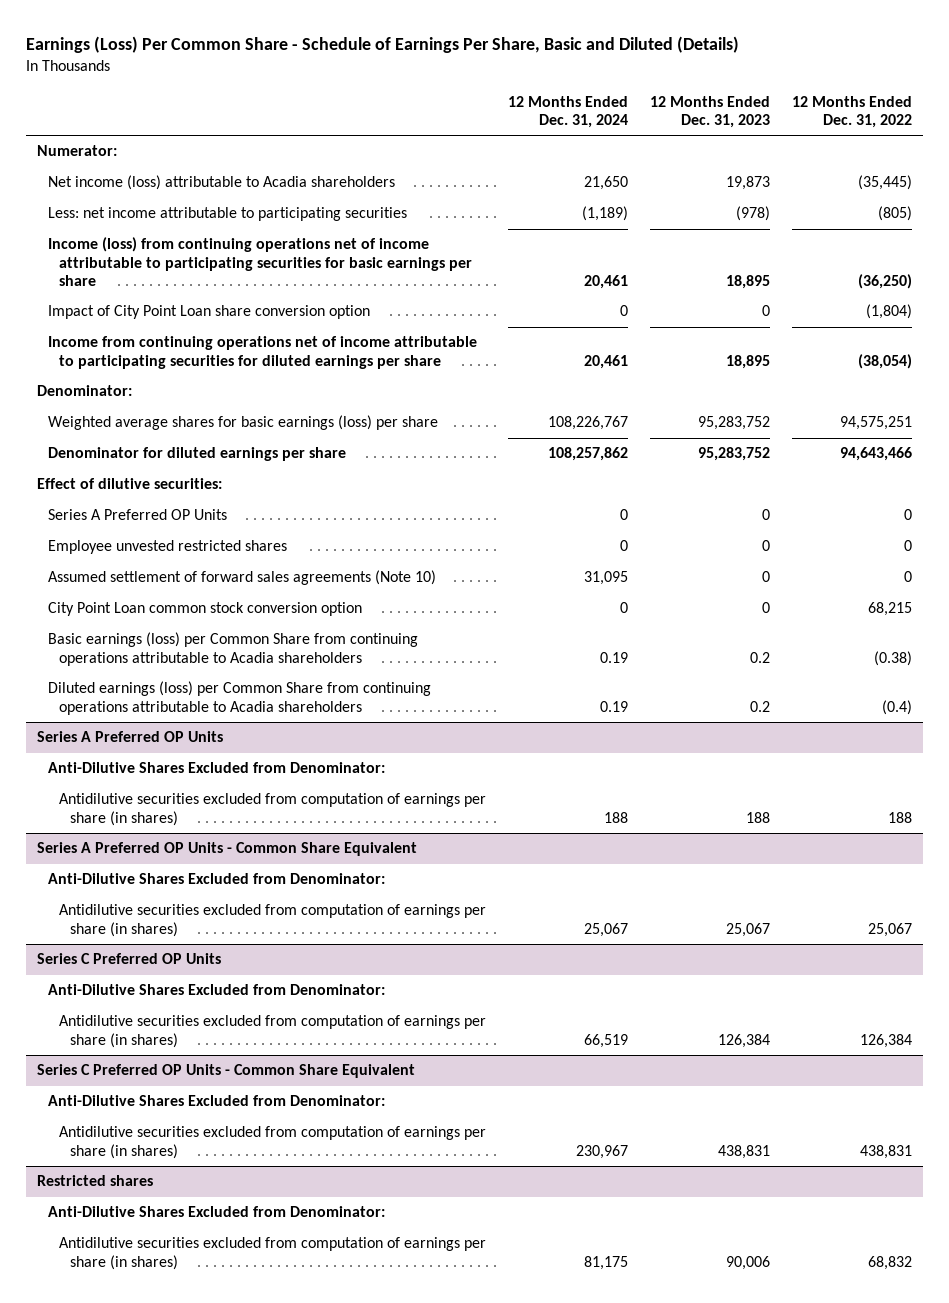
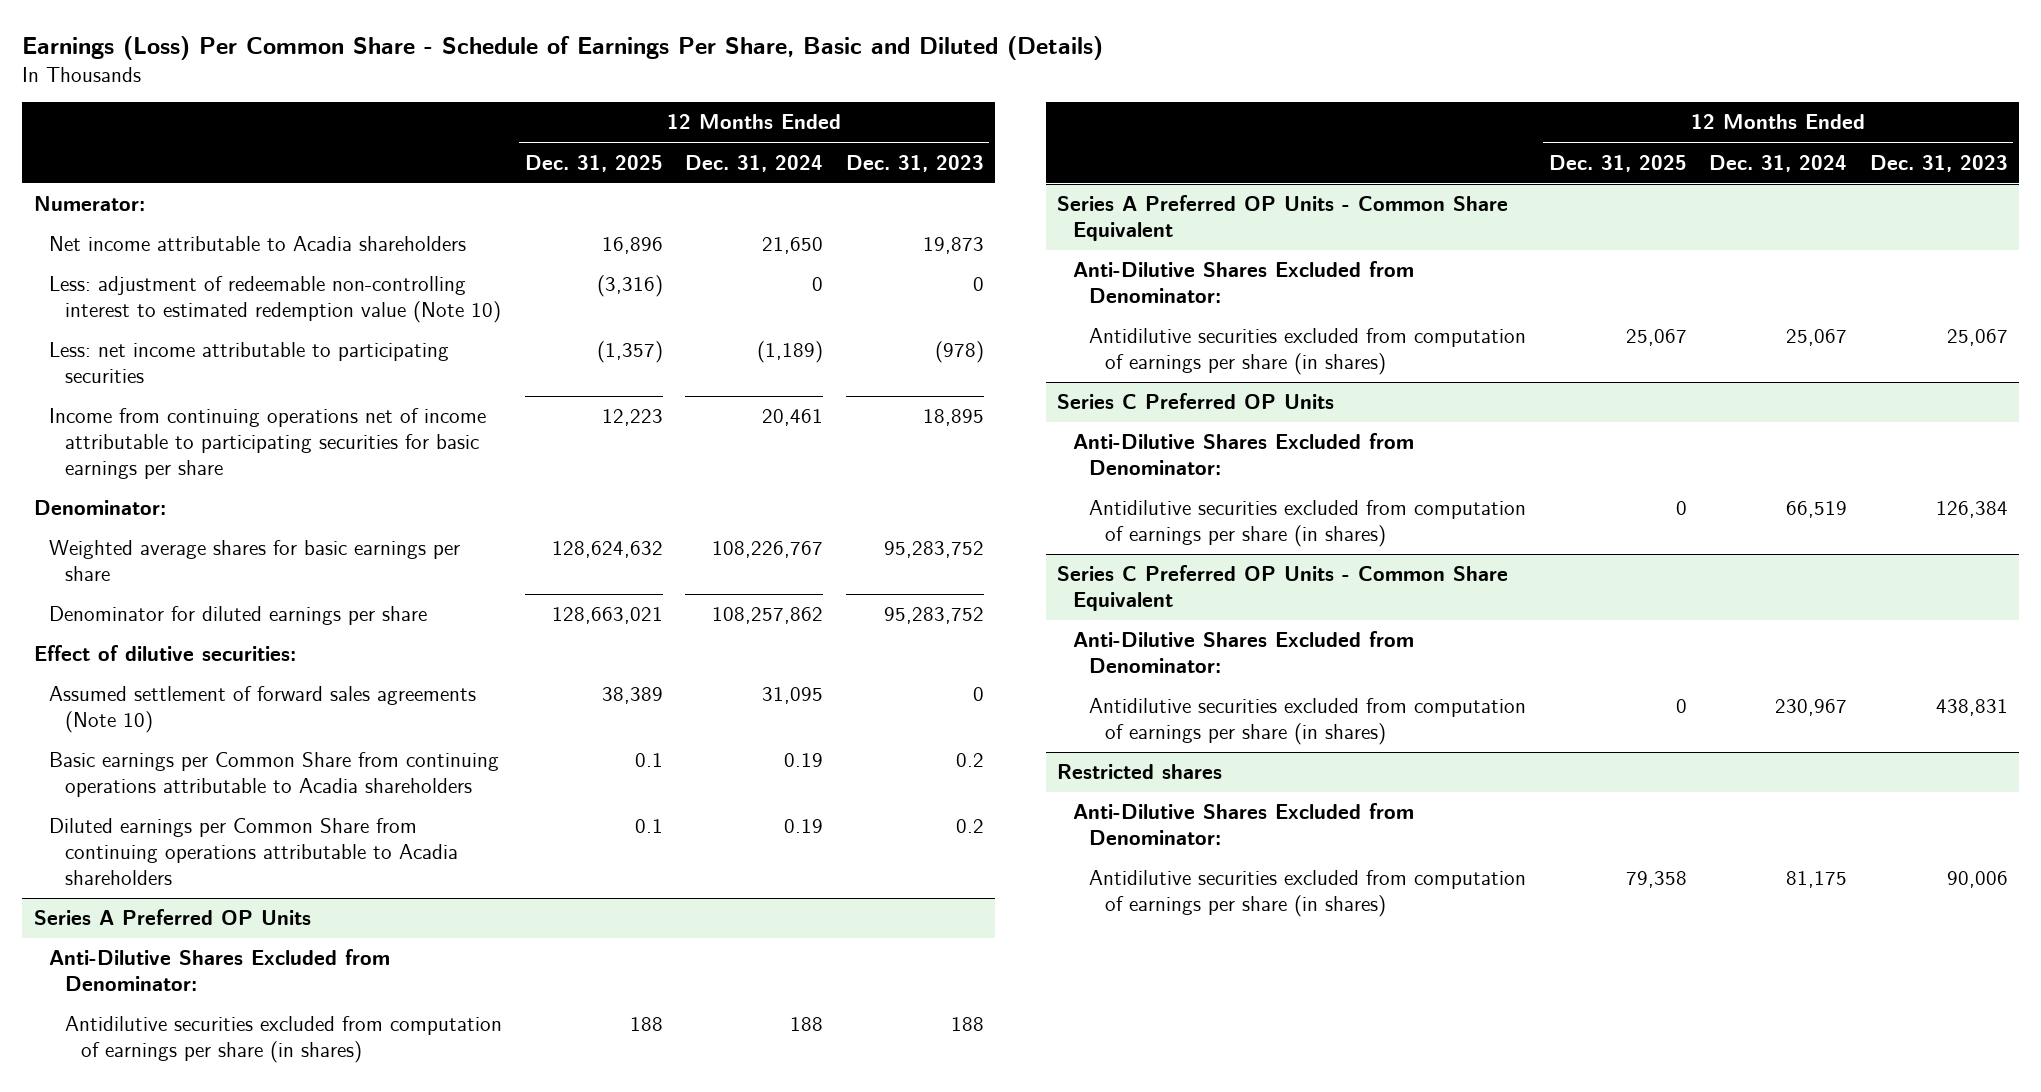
[792,95,913,129] 12 Months Ended Dec. 31, 2022 -> none
none -> [524,154,663,172] Dec. 31, 2025
[48,175,396,191] Net income (loss) attributable to Acadia shareholders -> [49,236,467,252] Net income attributable to Acadia shareholders
none -> [49,276,502,323] Less: adjustment of redeemable non-controlling interest to estimated redemption value (Note 10)
[48,305,371,320] Impact of City Point Loan share conversion option -> none
[48,336,478,369] Income from continuing operations net of income attributable to participating securities for diluted earnings per share -> none
[48,237,473,287] Income (loss) from continuing operations net of income attributable to participating securities for basic earnings per share -> [49,408,487,479] Income from continuing operations net of income attributable to participating securities for basic earnings per share
[48,415,439,431] Weighted average shares for basic earnings (loss) per share -> [49,540,461,581] Weighted average shares for basic earnings per share
[48,509,228,521] Series A Preferred OP Units -> none
[48,540,288,555] Employee unvested restricted shares -> none
[48,602,363,617] City Point Loan common stock conversion option -> none
[48,632,419,666] Basic earnings (loss) per Common Share from continuing operations attributable to Acadia shareholders -> [49,752,500,797] Basic earnings per Common Share from continuing operations attributable to Acadia shareholders
[48,681,432,715] Diluted earnings (loss) per Common Share from continuing operations attributable to Acadia shareholders -> [49,818,459,885] Diluted earnings per Common Share from continuing operations attributable to Acadia shareholders

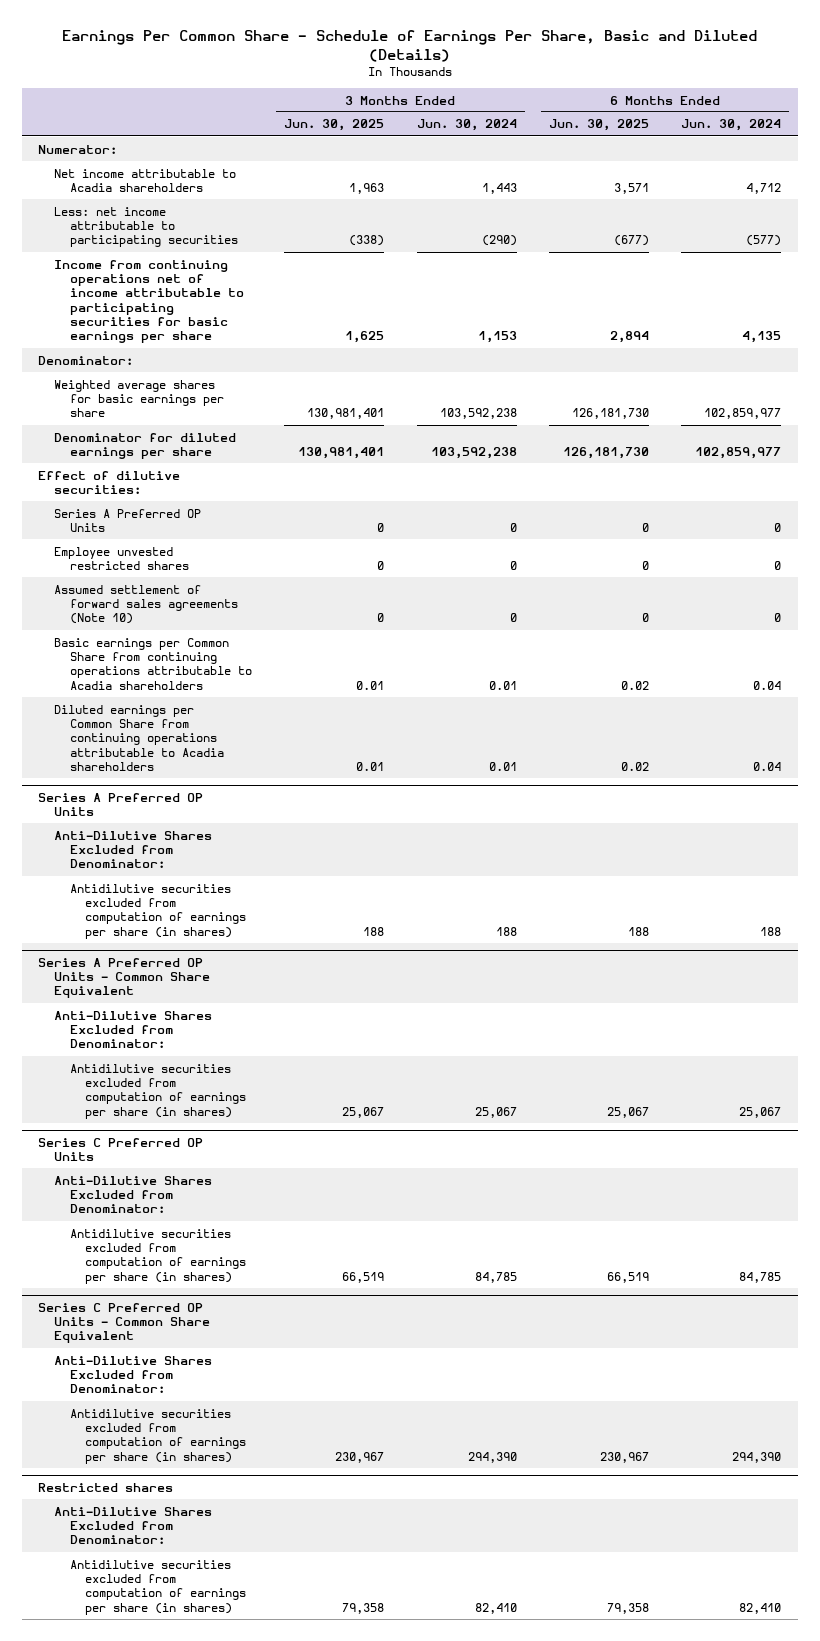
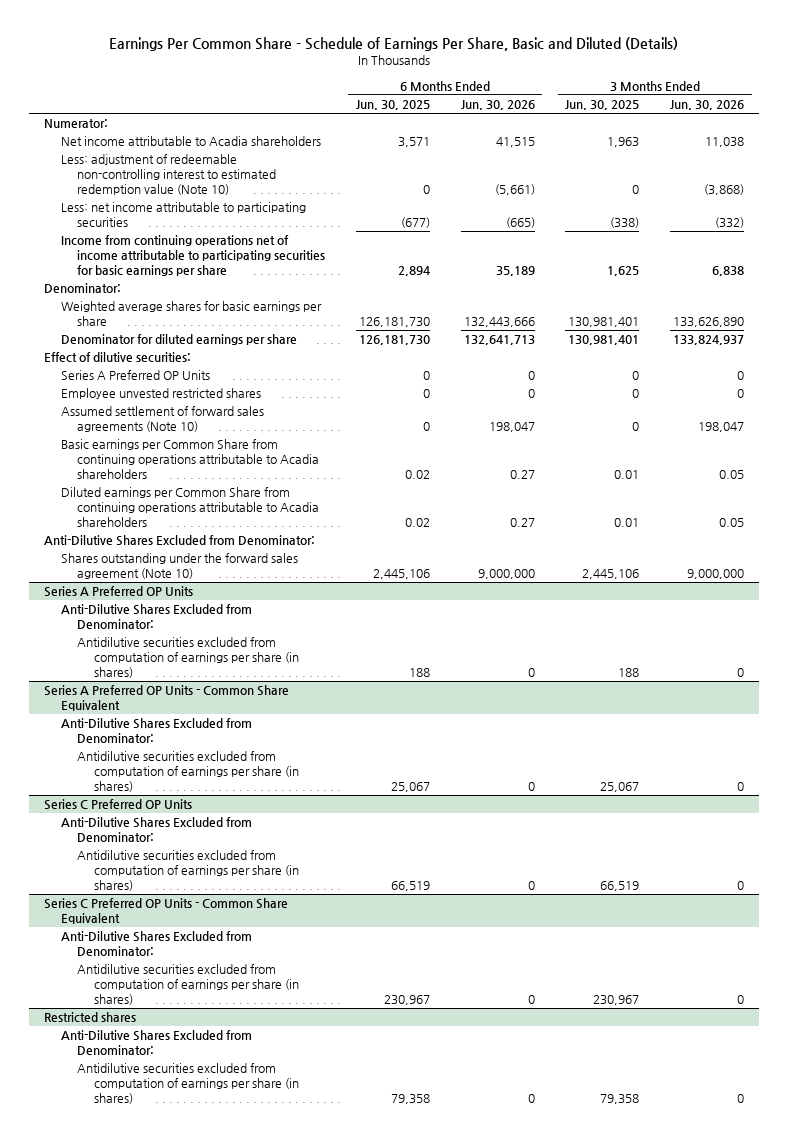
[416,119,517,132] Jun. 30, 2024 -> none
[681,119,782,132] Jun. 30, 2024 -> none
none -> [460,100,535,111] Jun. 30, 2026
none -> [669,100,744,111] Jun. 30, 2026
none -> [60,154,277,196] Less: adjustment of redeemable non-controlling interest to estimated redemption value (Note 10)
none -> [44,535,316,547] Anti-Dilutive Shares Excluded from Denominator:
none -> [60,553,298,580] Shares outstanding under the forward sales agreement (Note 10)

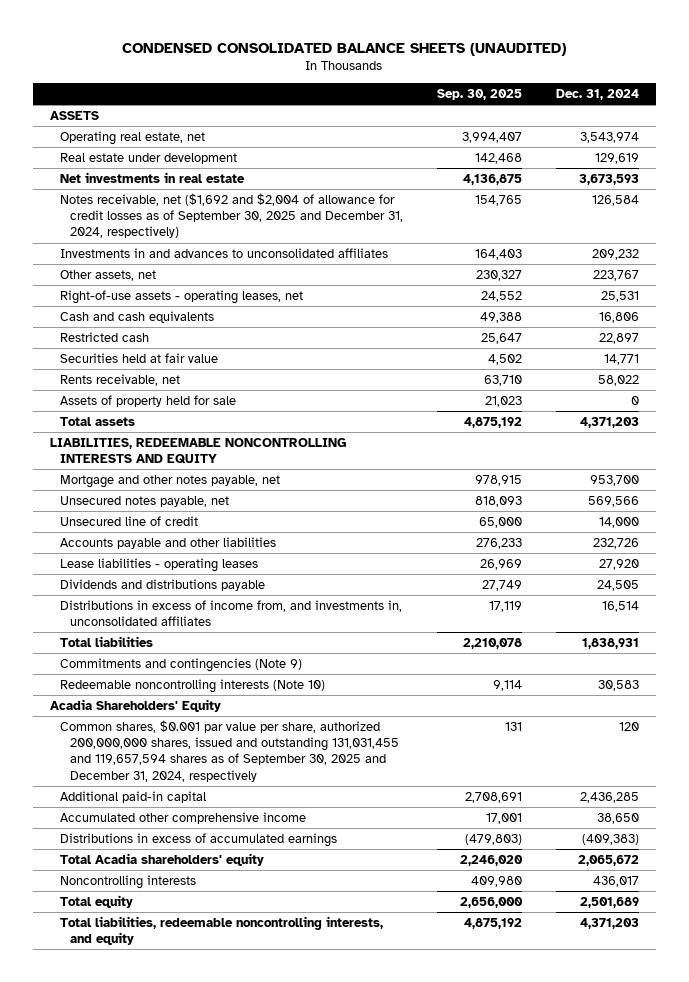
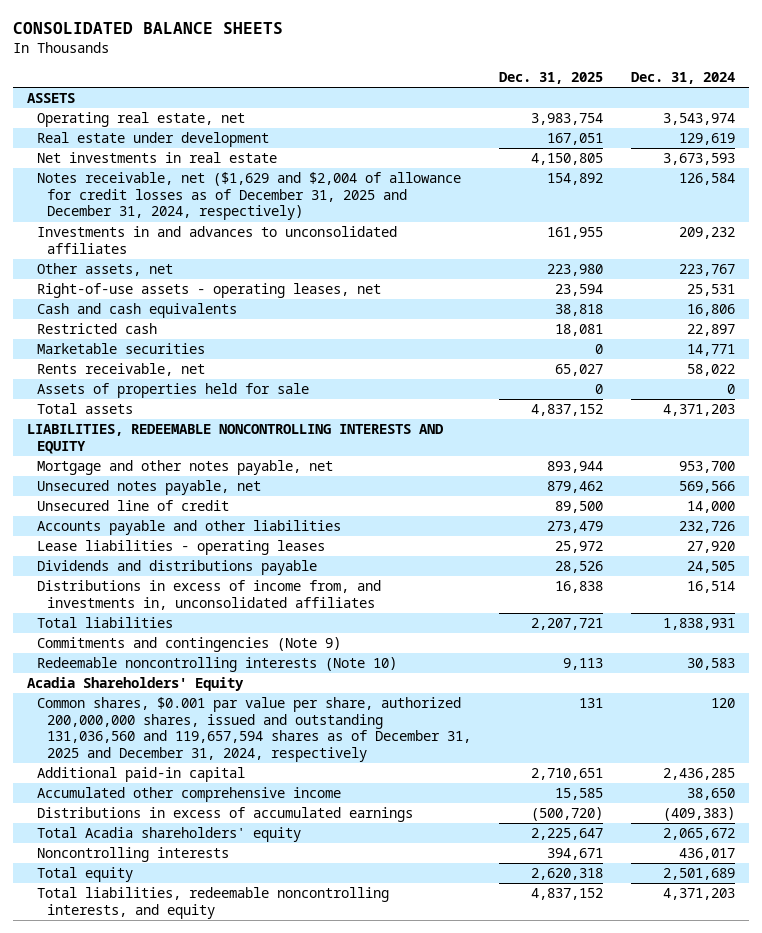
[122,42,567,56] CONDENSED CONSOLIDATED BALANCE SHEETS (UNAUDITED) -> [12,22,283,35] CONSOLIDATED BALANCE SHEETS
[436,88,522,100] Sep. 30, 2025 -> none
none -> [499,71,604,84] Dec. 31, 2025
[59,192,403,239] Notes receivable, net ($1,692 and $2,004 of allowance for credit losses as of September 30, 2025 and December 31, 2024, respectively) -> [37,172,462,221] Notes receivable, net ($1,629 and $2,004 of allowance for credit losses as of December 31, 2025 and December 31, 2024, respectively)
[59,352,218,363] Securities held at fair value -> [37,343,206,355] Marketable securities
[59,394,236,407] Assets of property held for sale -> [37,383,310,399] Assets of properties held for sale
[59,719,399,782] Common shares, $0.001 par value per share, authorized 200,000,000 shares, issued and outstanding 131,031,455 and 119,657,594 shares as of September 30, 2025 and December 31, 2024, respectively -> [37,697,472,763] Common shares, $0.001 par value per share, authorized 200,000,000 shares, issued and outstanding 131,036,560 and 119,657,594 shares as of December 31, 2025 and December 31, 2024, respectively

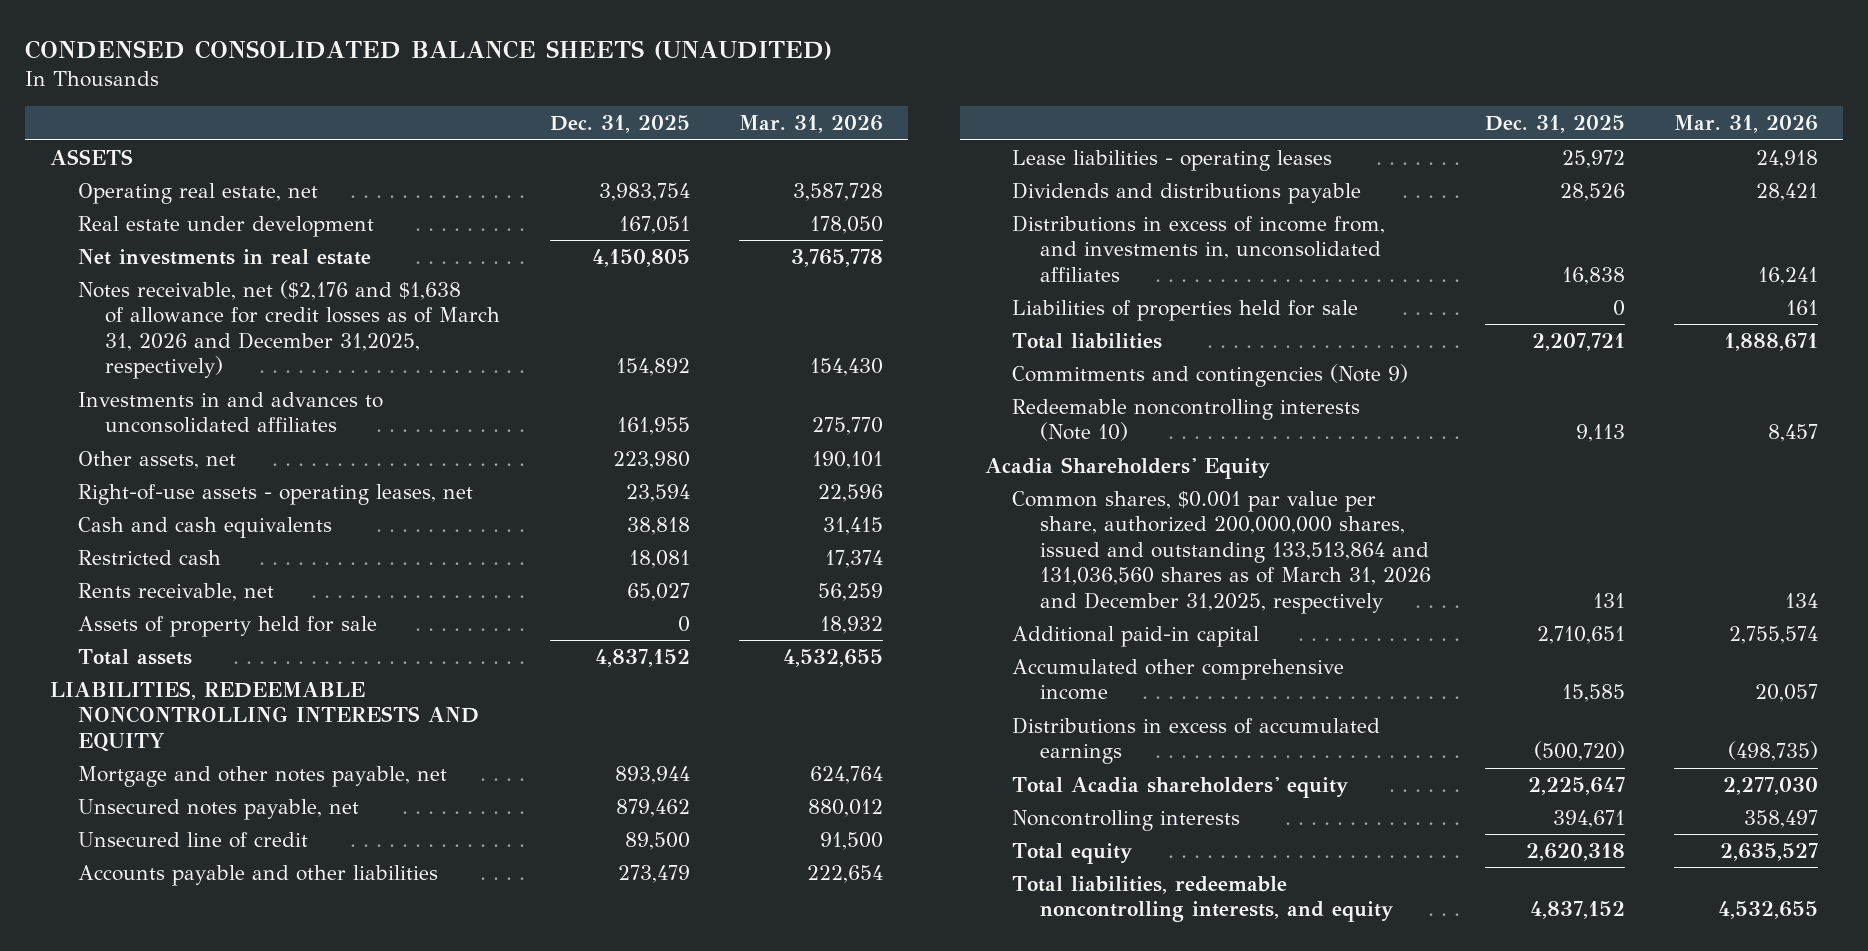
[12,22,283,35] CONSOLIDATED BALANCE SHEETS -> [25,39,833,60] CONDENSED CONSOLIDATED BALANCE SHEETS (UNAUDITED)
[631,71,736,84] Dec. 31, 2024 -> none
none -> [739,115,884,134] Mar. 31, 2026
[37,172,462,221] Notes receivable, net ($1,629 and $2,004 of allowance for credit losses as of December 31, 2025 and December 31, 2024, respectively) -> [77,279,501,380] Notes receivable, net ($2,176 and $1,638 of allowance for credit losses as of March 31, 2026 and December 31,2025, respectively)
[37,343,206,355] Marketable securities -> none
[37,383,310,399] Assets of properties held for sale -> [77,615,377,637] Assets of property held for sale
none -> [1012,299,1359,321] Liabilities of properties held for sale
[37,697,472,763] Common shares, $0.001 par value per share, authorized 200,000,000 shares, issued and outstanding 131,036,560 and 119,657,594 shares as of December 31, 2025 and December 31, 2024, respectively -> [1012,490,1432,614] Common shares, $0.001 par value per share, authorized 200,000,000 shares, issued and outstanding 133,513,864 and 131,036,560 shares as of March 31, 2026 and December 31,2025, respectively

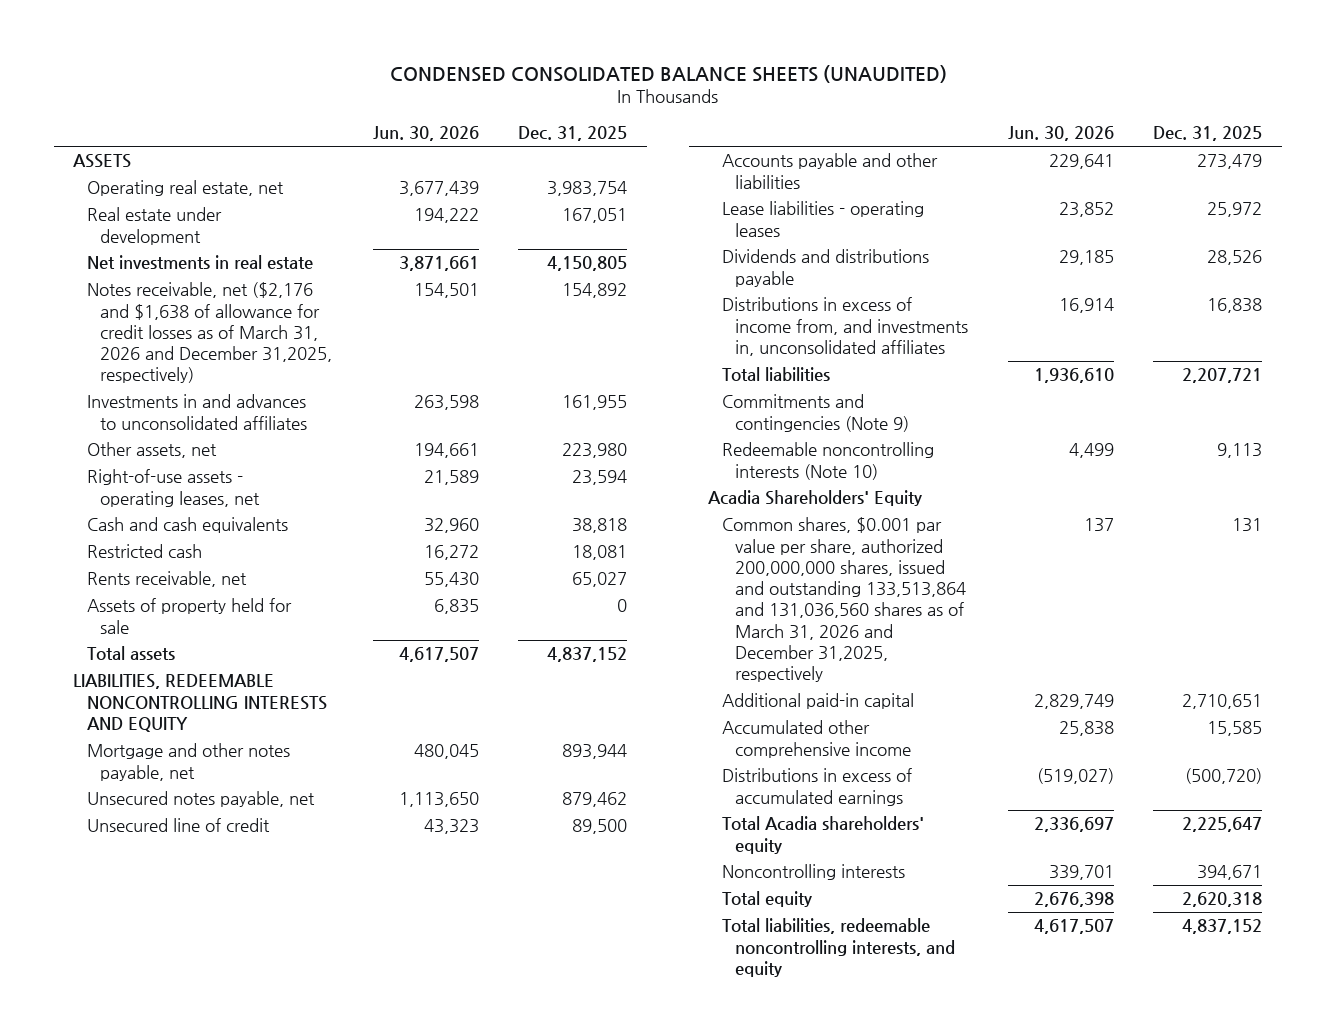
[739,115,884,134] Mar. 31, 2026 -> none
none -> [372,126,479,142] Jun. 30, 2026
[1012,299,1359,321] Liabilities of properties held for sale -> none

